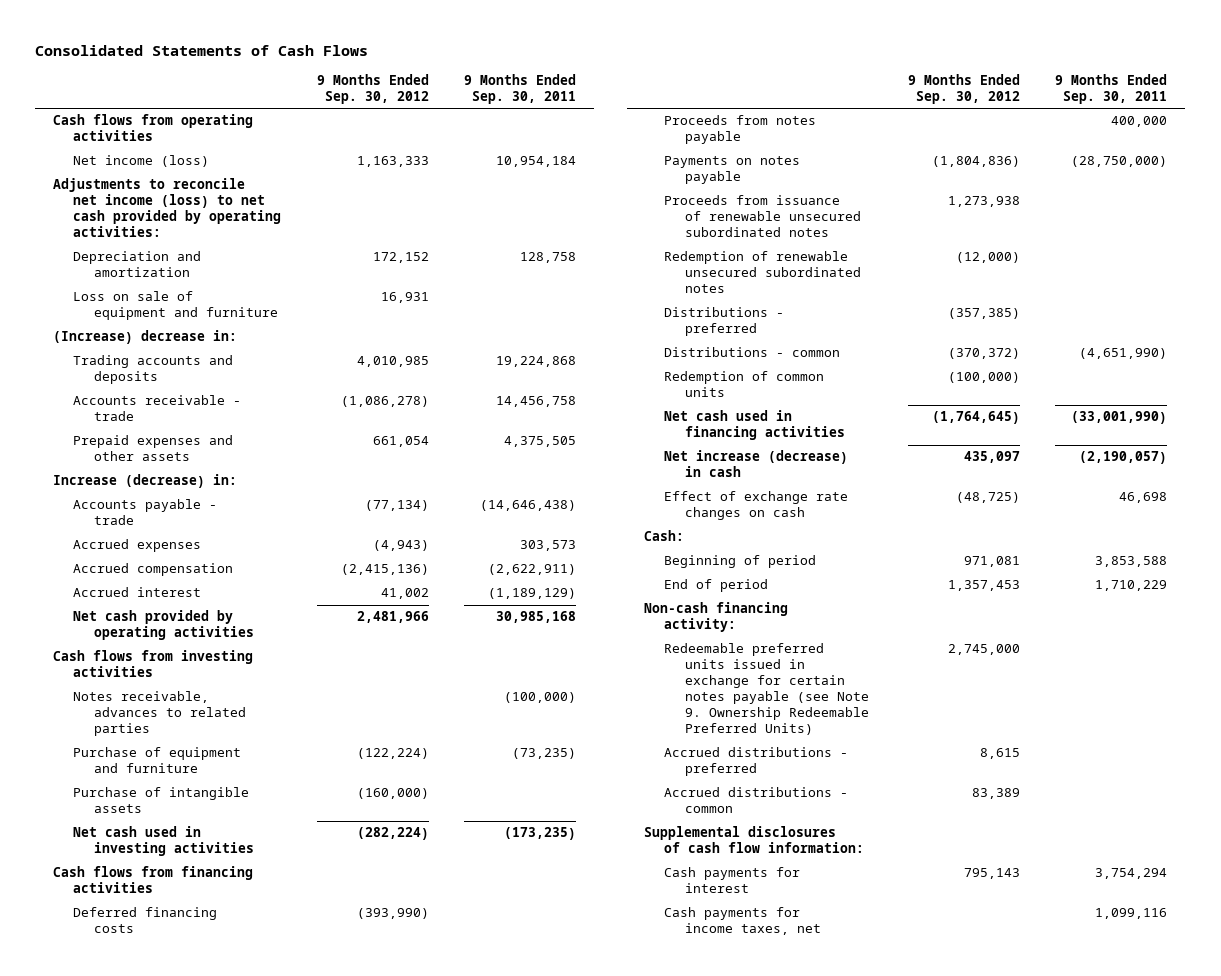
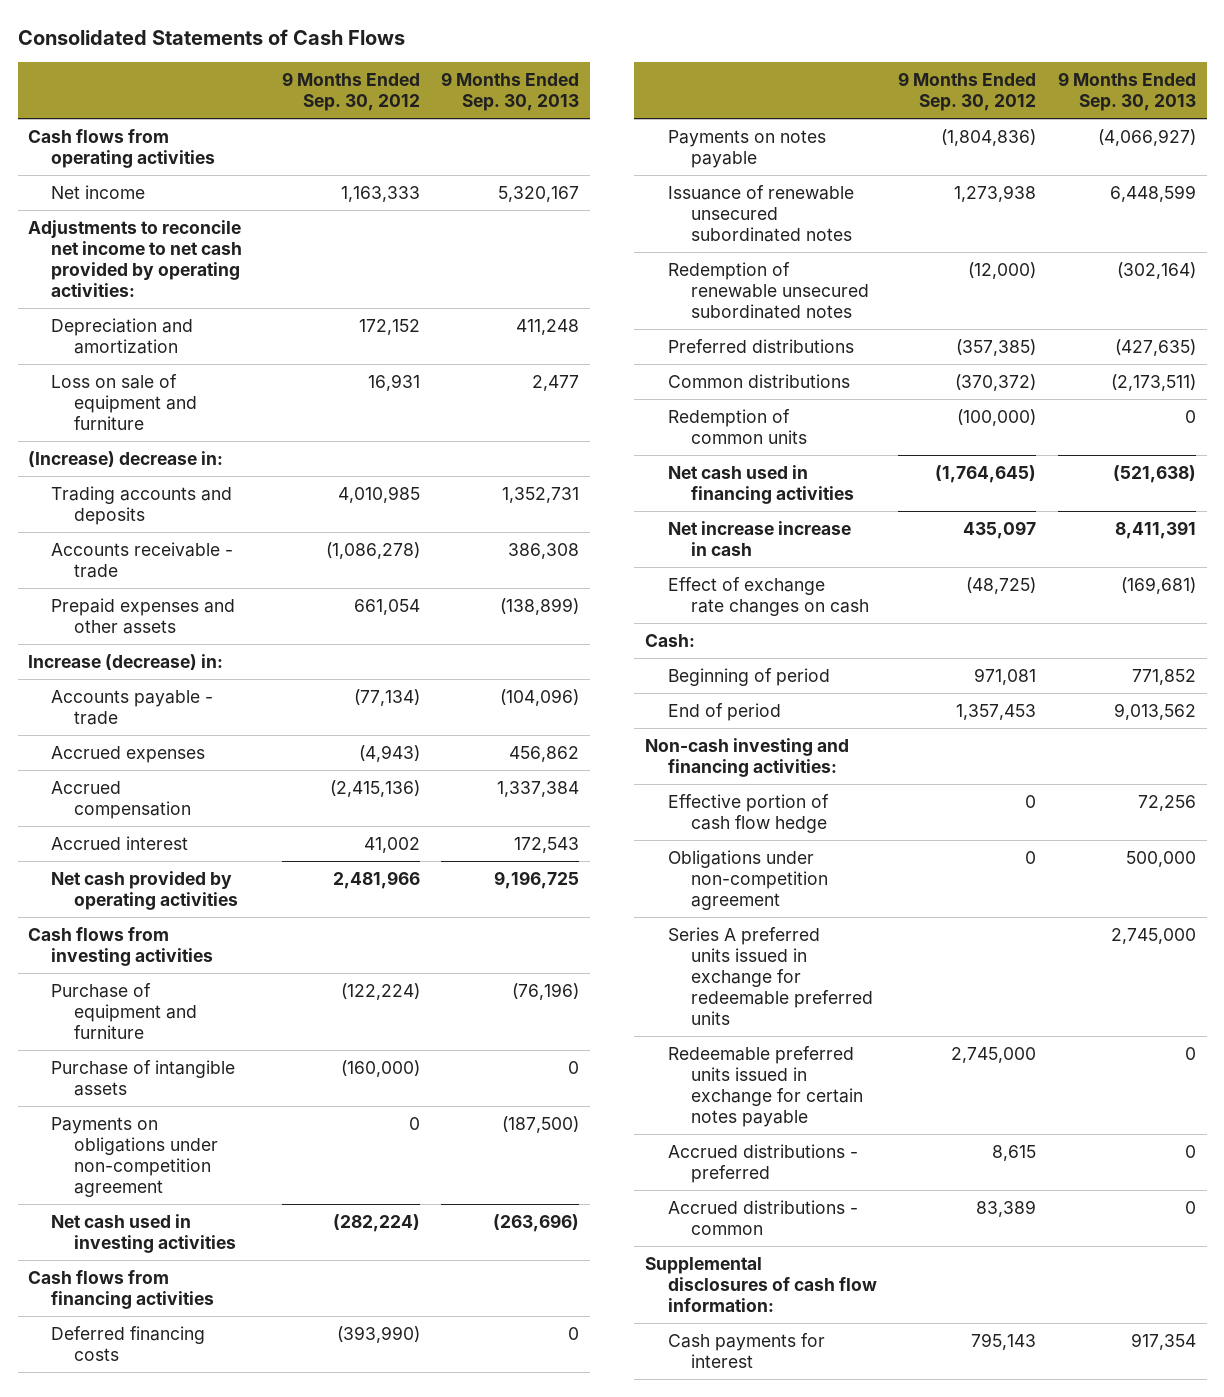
[464,74,577,105] 9 Months Ended Sep. 30, 2011 -> none
none -> [441,72,580,112] 9 Months Ended Sep. 30, 2013
[73,155,210,168] Net income (loss) -> [51,184,146,199] Net income
[53,178,282,238] Adjustments to reconcile net income (loss) to net cash provided by operating activities: -> [28,219,243,297] Adjustments to reconcile net income to net cash provided by operating activities:
[73,691,246,737] Notes receivable, advances to related parties -> none
none -> [51,1116,219,1197] Payments on obligations under non-competition agreement
[664,115,817,145] Proceeds from notes payable -> none
[664,195,861,238] Proceeds from issuance of renewable unsecured subordinated notes -> [667,184,854,242] Issuance of renewable unsecured subordinated notes
[664,307,785,337] Distributions - preferred -> [667,338,854,353] Preferred distributions
[664,347,841,358] Distributions - common -> [667,373,850,388] Common distributions
[664,450,849,478] Net increase (decrease) in cash -> [667,520,851,556] Net increase increase in cash
[644,602,789,633] Non-cash financing activity: -> [644,737,849,777] Non-cash investing and financing activities:
none -> [667,793,829,833] Effective portion of cash flow hedge
none -> [667,849,828,910] Obligations under non-competition agreement
none -> [667,926,873,1025] Series A preferred units issued in exchange for redeemable preferred units
[664,643,869,736] Redeemable preferred units issued in exchange for certain notes payable (see Note 9. Ownership Redeemable Preferred Units) -> [667,1045,863,1127] Redeemable preferred units issued in exchange for certain notes payable
[664,907,821,936] Cash payments for income taxes, net -> none

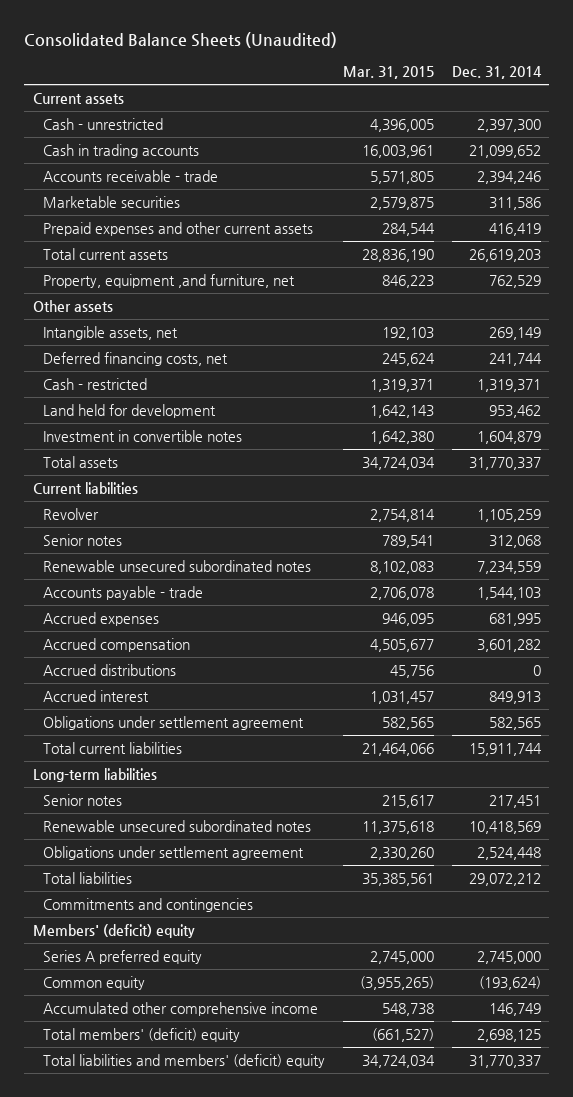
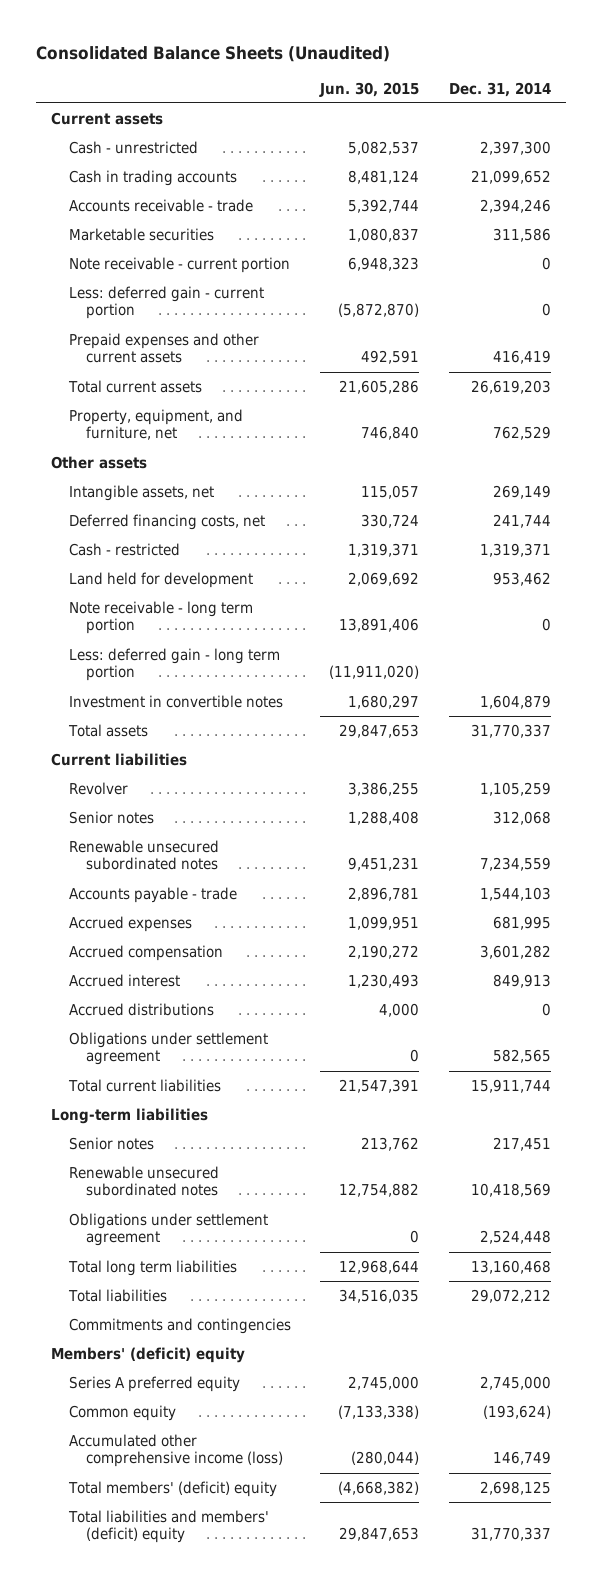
[342,66,434,80] Mar. 31, 2015 -> none
none -> [319,81,420,97] Jun. 30, 2015
none -> [68,256,290,273] Note receivable - current portion
none -> [68,285,264,320] Less: deferred gain - current portion
[42,273,295,288] Property, equipment ,and furniture, net -> [68,408,243,441] Property, equipment, and furniture, net
none -> [68,600,253,635] Note receivable - long term portion
none -> [68,647,280,682] Less: deferred gain - long term portion
[42,663,176,676] Accrued distributions -> [68,1002,214,1016] Accrued distributions
none -> [67,1259,237,1276] Total long term liabilities
[42,1001,318,1016] Accumulated other comprehensive income -> [68,1433,284,1468] Accumulated other comprehensive income (loss)

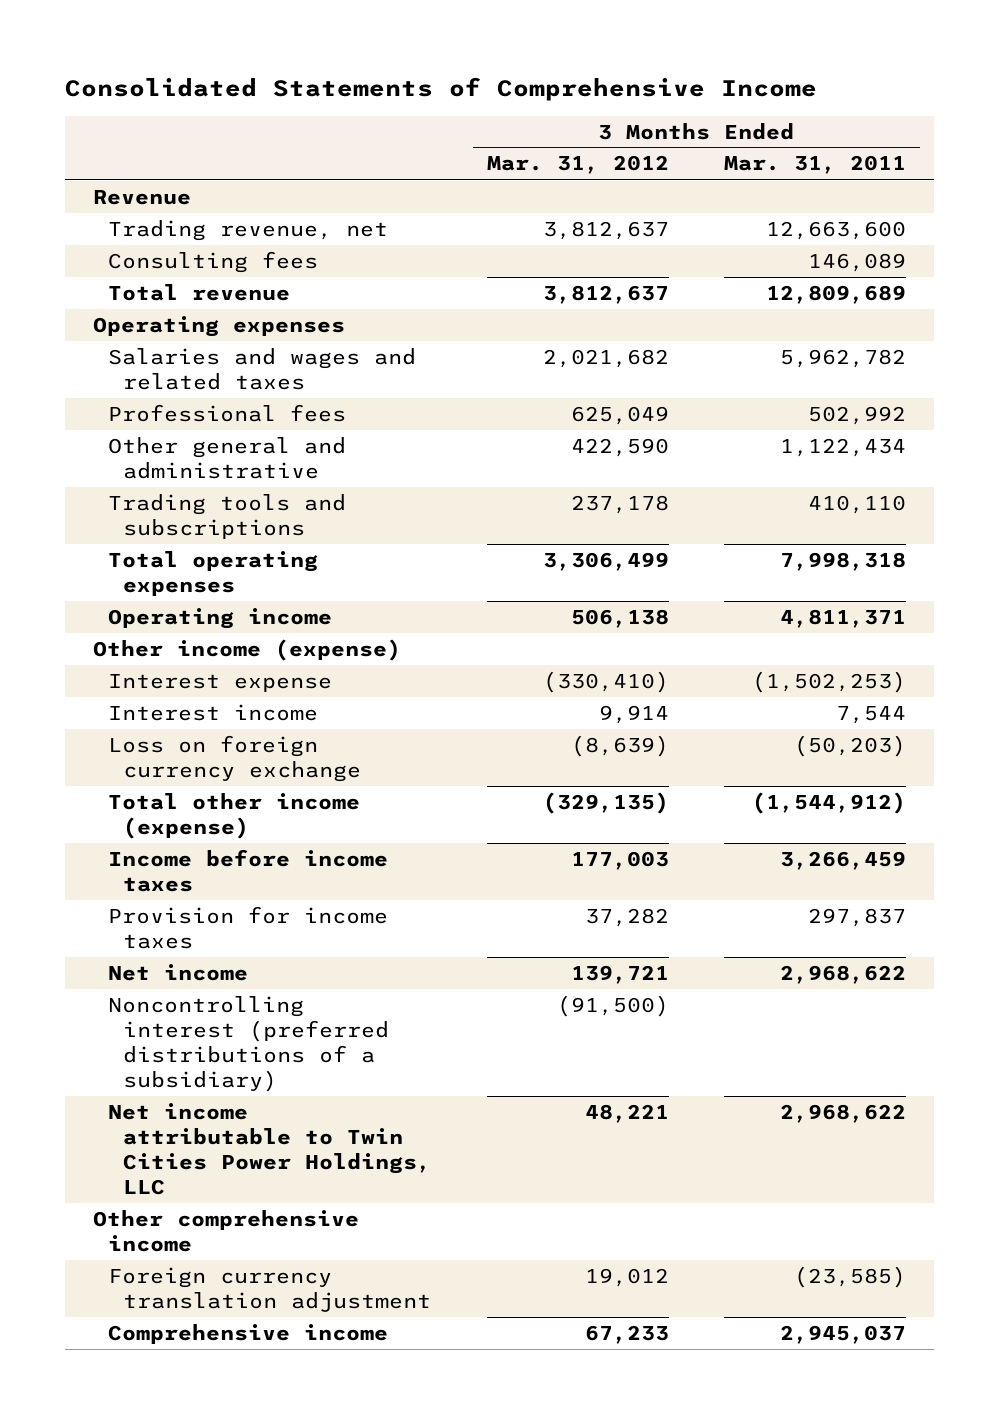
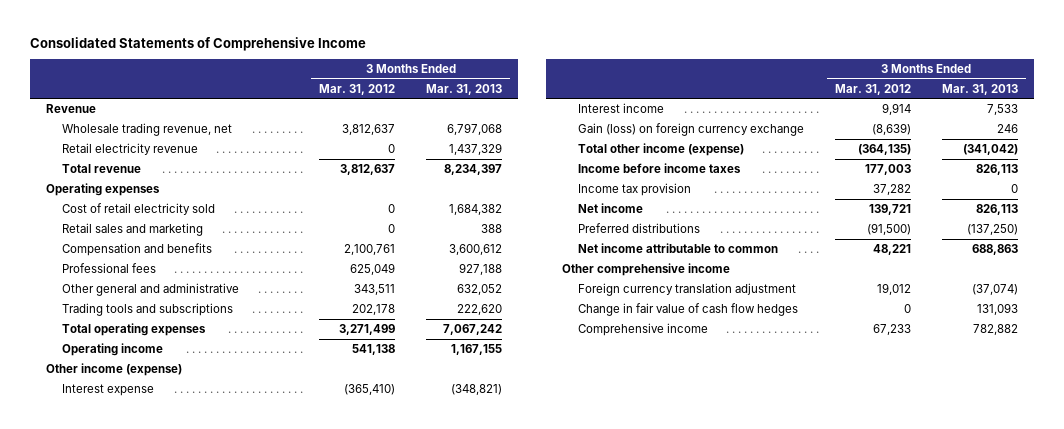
[724,155,907,175] Mar. 31, 2011 -> none
none -> [426,83,503,95] Mar. 31, 2013
[108,250,319,273] Consulting fees -> none
[108,219,389,241] Trading revenue, net -> [61,122,232,136] Wholesale trading revenue, net
none -> [61,142,198,155] Retail electricity revenue
[108,347,417,390] Salaries and wages and related taxes -> none
none -> [61,202,215,215] Cost of retail electricity sold
none -> [61,222,203,236] Retail sales and marketing
none -> [61,242,212,256] Compensation and benefits
[570,437,669,457] 422,590 -> [354,283,396,295] 343,511
[570,494,669,514] 237,178 -> [352,303,396,315] 202,178
[542,551,669,571] 3,306,499 -> [339,323,396,335] 3,271,499
[570,608,669,628] 506,138 -> [352,343,396,355] 541,138
[542,670,669,693] (330,410) -> [344,383,396,395] (365,410)
[108,734,362,782] Loss on foreign currency exchange -> [577,122,804,136] Gain (loss) on foreign currency exchange
[542,791,669,814] (329,135) -> [857,143,911,155] (364,135)
[108,905,389,949] Provision for income taxes -> [577,182,691,196] Income tax provision
[108,995,390,1092] Noncontrolling interest (preferred distributions of a subsidiary) -> [577,222,700,233] Preferred distributions
[108,1102,432,1195] Net income attributable to Twin Cities Power Holdings, LLC -> [577,242,778,253] Net income attributable to common
none -> [577,302,798,316] Change in fair value of cash flow hedges

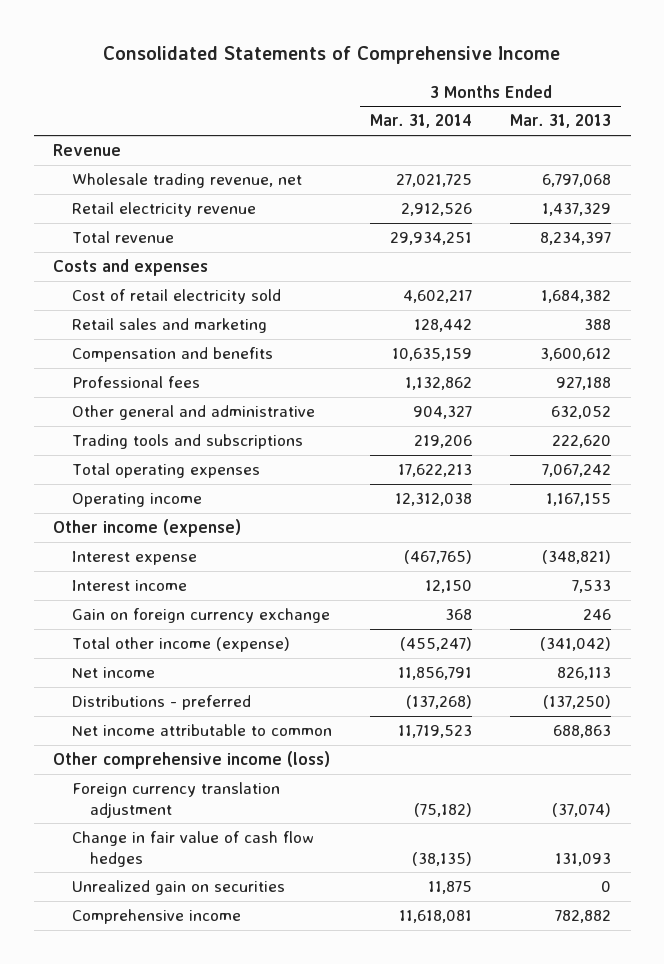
[319,83,396,95] Mar. 31, 2012 -> none
none -> [369,114,472,129] Mar. 31, 2014
[45,182,160,196] Operating expenses -> [52,259,208,277] Costs and expenses
[577,122,804,136] Gain (loss) on foreign currency exchange -> [71,608,330,624] Gain on foreign currency exchange
[577,162,741,173] Income before income taxes -> none
[577,182,691,196] Income tax provision -> none
[577,222,700,233] Preferred distributions -> [71,695,251,711] Distributions - preferred
[561,262,730,276] Other comprehensive income -> [52,751,330,770] Other comprehensive income (loss)
none -> [71,880,285,896] Unrealized gain on securities

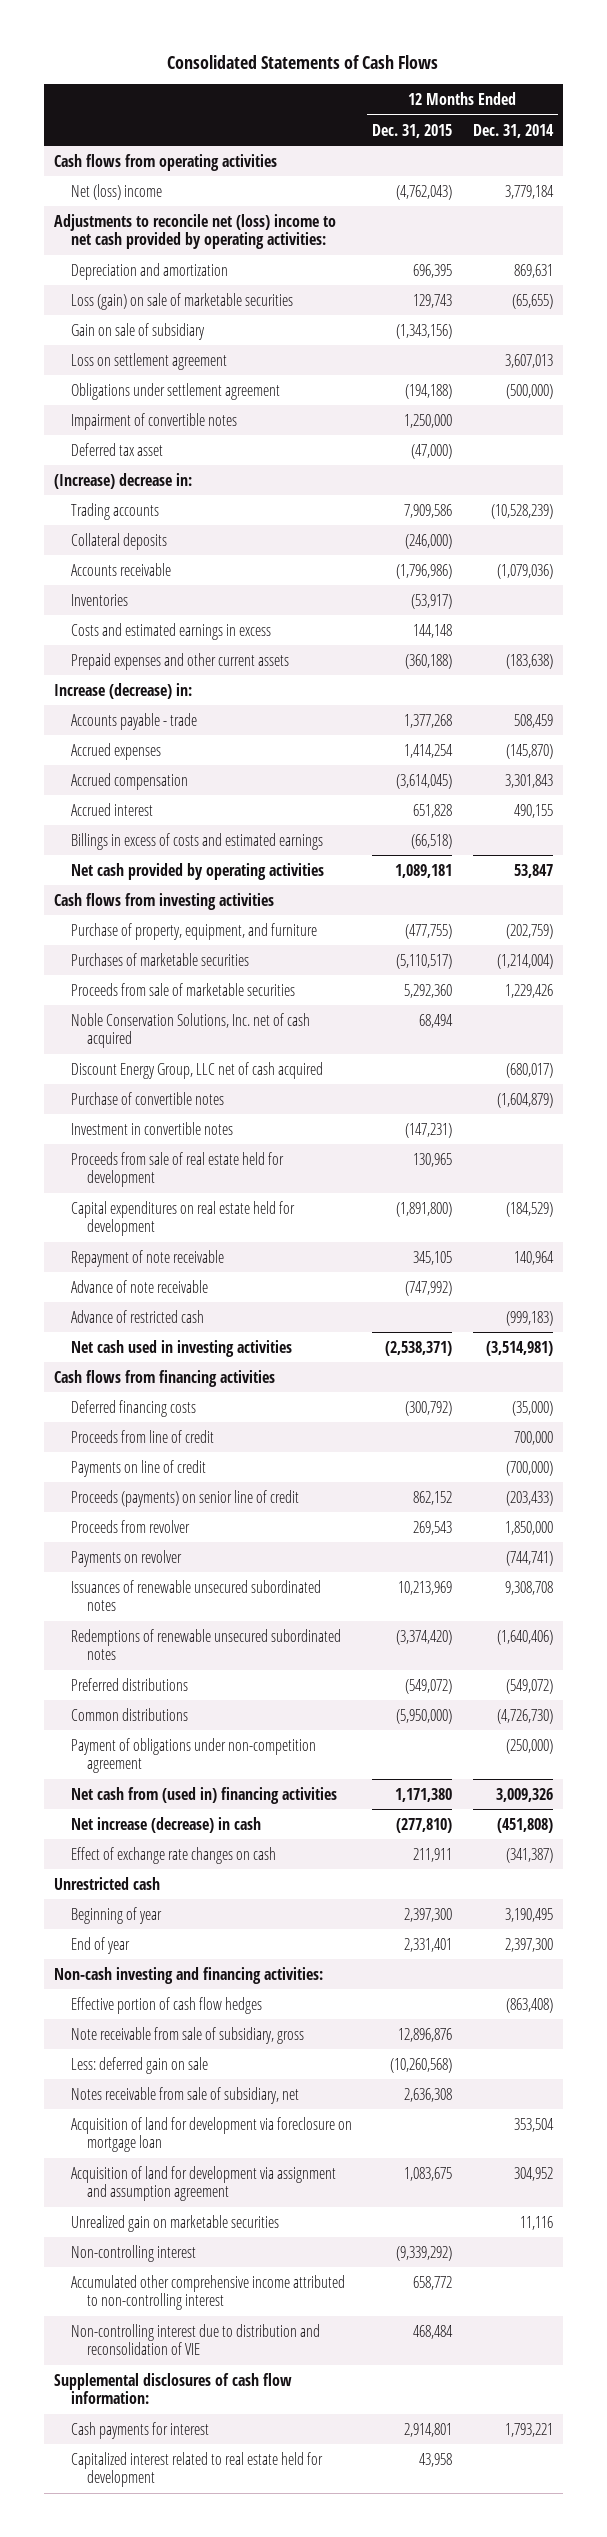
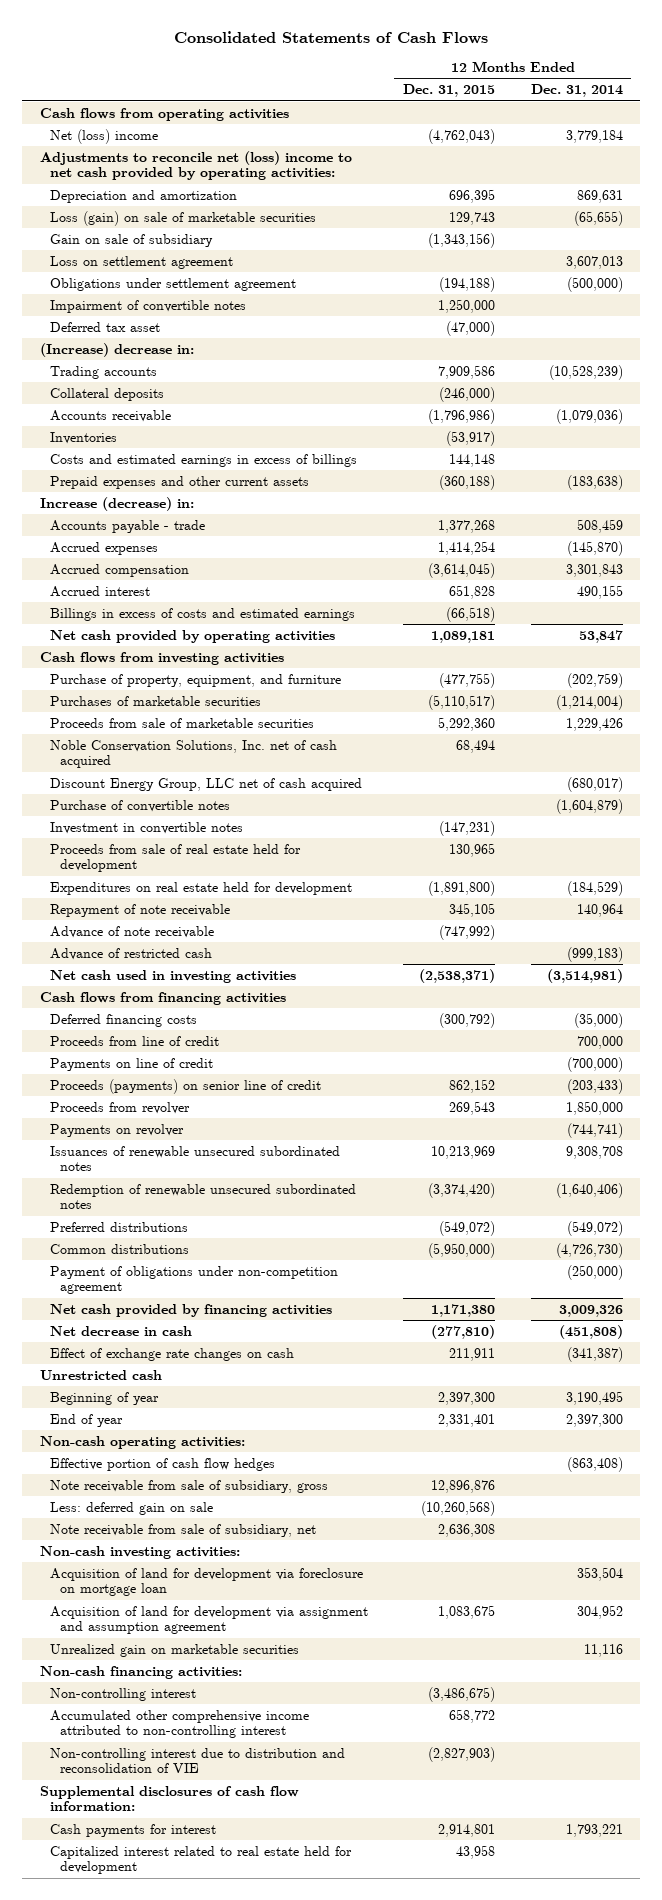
[70,622,271,640] Costs and estimated earnings in excess -> [50,453,358,467] Costs and estimated earnings in excess of billings
[70,1200,295,1237] Capital expenditures on real estate held for development -> [50,881,353,895] Expenditures on real estate held for development
[70,1628,341,1661] Redemptions of renewable unsecured subordinated notes -> [50,1183,357,1210] Redemption of renewable unsecured subordinated notes
[70,1786,337,1804] Net cash from (used in) financing activities -> [50,1303,333,1317] Net cash provided by financing activities
[70,1816,261,1833] Net increase (decrease) in cash -> [50,1325,193,1336] Net decrease in cash
[54,1966,324,1984] Non-cash investing and financing activities: -> [39,1435,245,1449] Non-cash operating activities:
[70,2086,299,2104] Notes receivable from sale of subsidiary, net -> [50,1523,317,1537] Note receivable from sale of subsidiary, net
none -> [39,1545,240,1559] Non-cash investing activities:
none -> [39,1665,242,1679] Non-cash financing activities:
[396,2245,453,2261] (9,339,292) -> [428,1686,496,1702] (3,486,675)
[413,2324,454,2339] 468,484 -> [428,1746,496,1762] (2,827,903)

